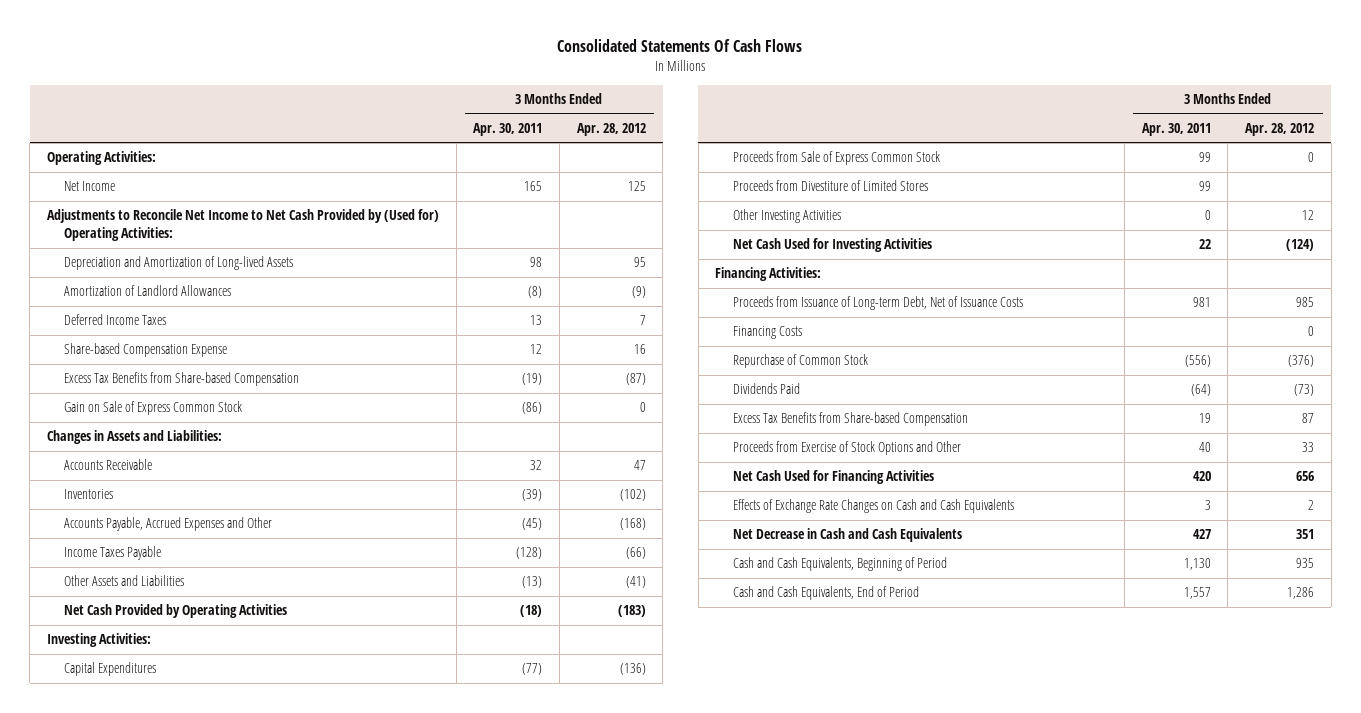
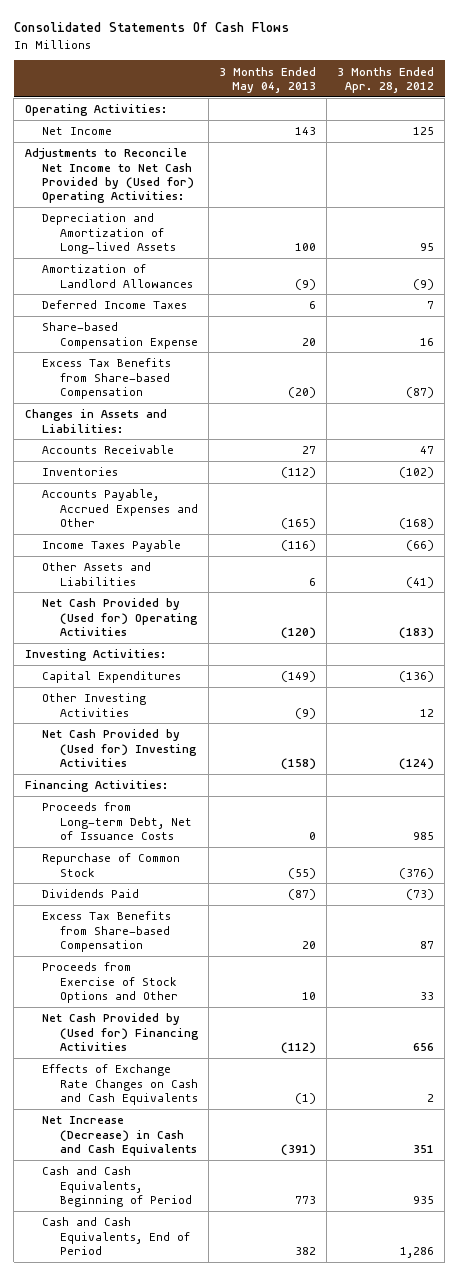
[473,122,543,136] Apr. 30, 2011 -> none
none -> [218,66,316,93] 3 Months Ended May 04, 2013
[64,401,243,416] Gain on Sale of Express Common Stock -> none
[64,604,288,619] Net Cash Provided by Operating Activities -> [42,598,198,636] Net Cash Provided by (Used for) Operating Activities
[732,151,940,166] Proceeds from Sale of Express Common Stock -> none
[732,180,928,192] Proceeds from Divestiture of Limited Stores -> none
[732,238,932,253] Net Cash Used for Investing Activities -> [42,729,197,767] Net Cash Provided by (Used for) Investing Activities
[732,326,802,340] Financing Costs -> none
[732,296,1023,311] Proceeds from Issuance of Long-term Debt, Net of Issuance Costs -> [42,802,192,840] Proceeds from Long-term Debt, Net of Issuance Costs
[732,470,934,485] Net Cash Used for Financing Activities -> [42,1013,199,1051] Net Cash Provided by (Used for) Financing Activities
[732,528,962,543] Net Decrease in Cash and Cash Equivalents -> [42,1116,197,1156] Net Increase (Decrease) in Cash and Cash Equivalents

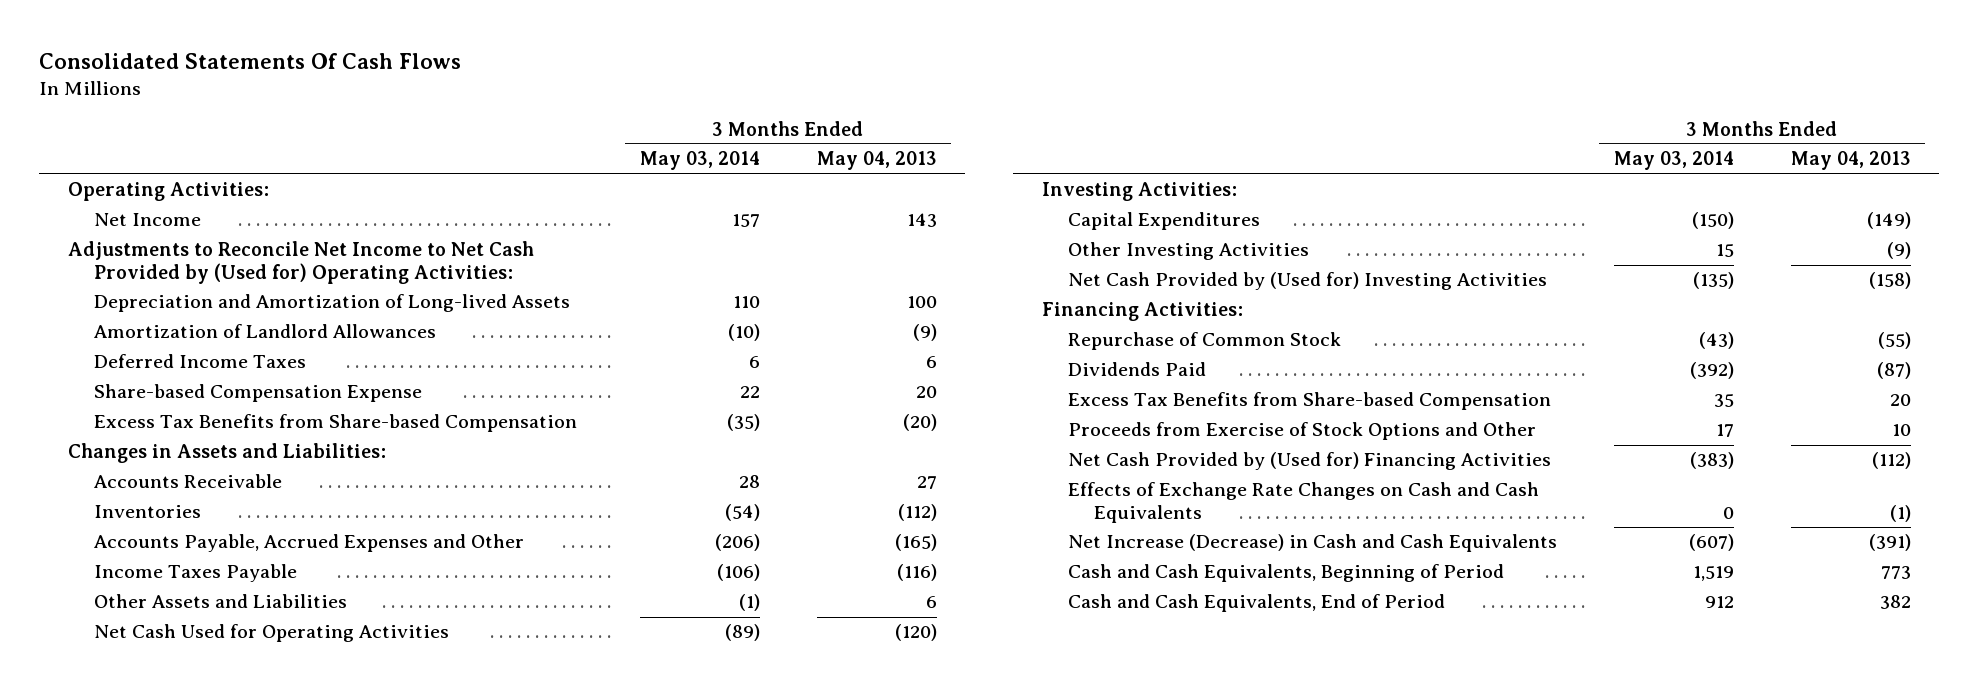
[337,66,435,93] 3 Months Ended Apr. 28, 2012 -> none
none -> [639,151,760,171] May 03, 2014
[42,598,198,636] Net Cash Provided by (Used for) Operating Activities -> [93,624,449,643] Net Cash Used for Operating Activities
[42,802,192,840] Proceeds from Long-term Debt, Net of Issuance Costs -> none

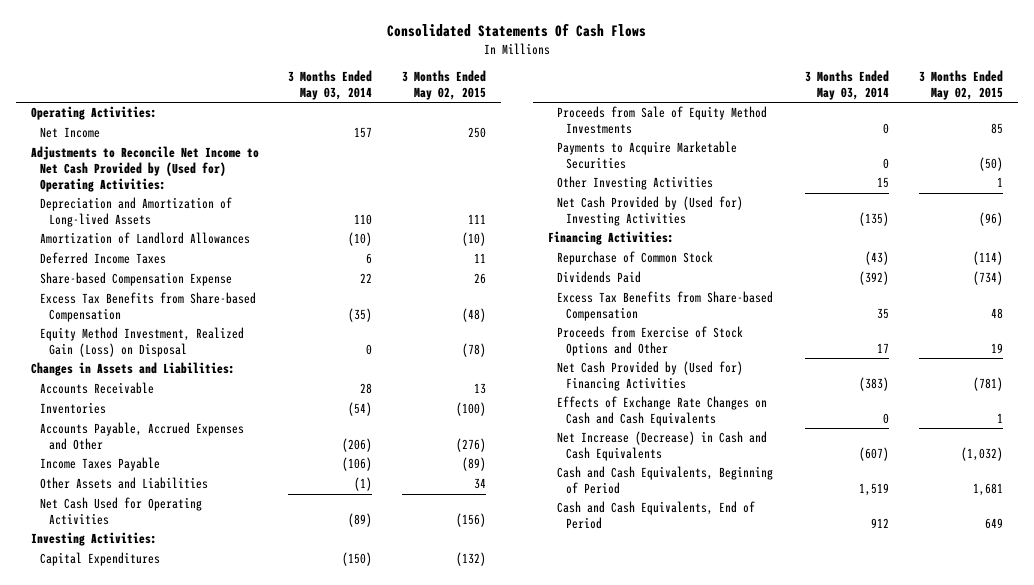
[816,151,937,171] May 04, 2013 -> none
none -> [401,70,486,100] 3 Months Ended May 02, 2015
none -> [39,327,244,358] Equity Method Investment, Realized Gain (Loss) on Disposal
none -> [557,106,768,135] Proceeds from Sale of Equity Method Investments
none -> [557,141,738,170] Payments to Acquire Marketable Securities

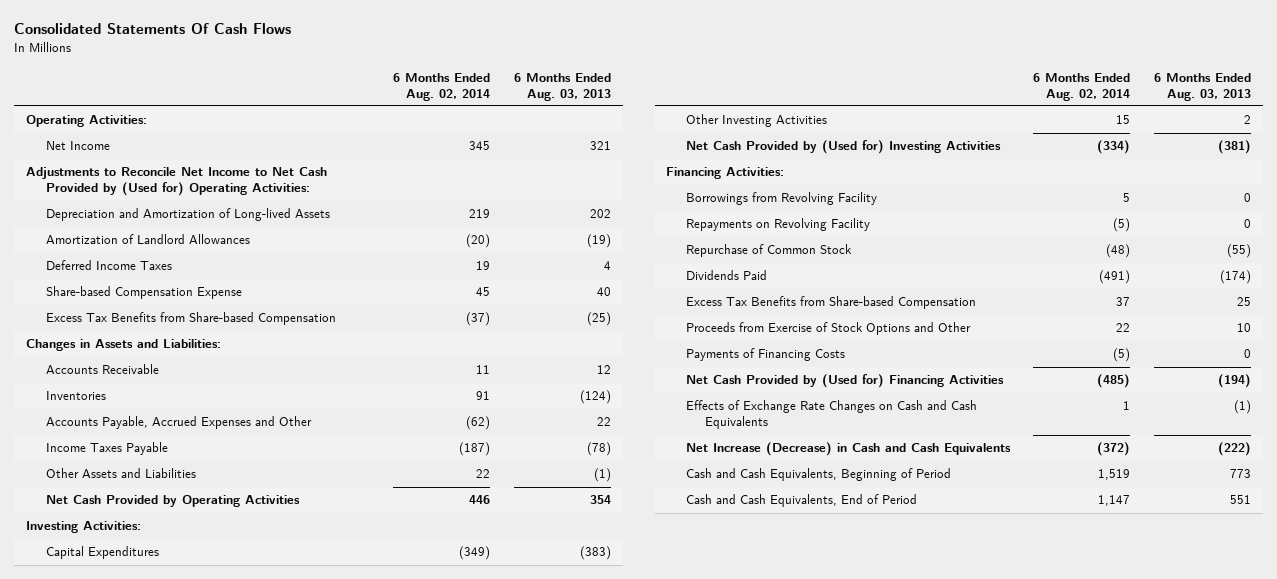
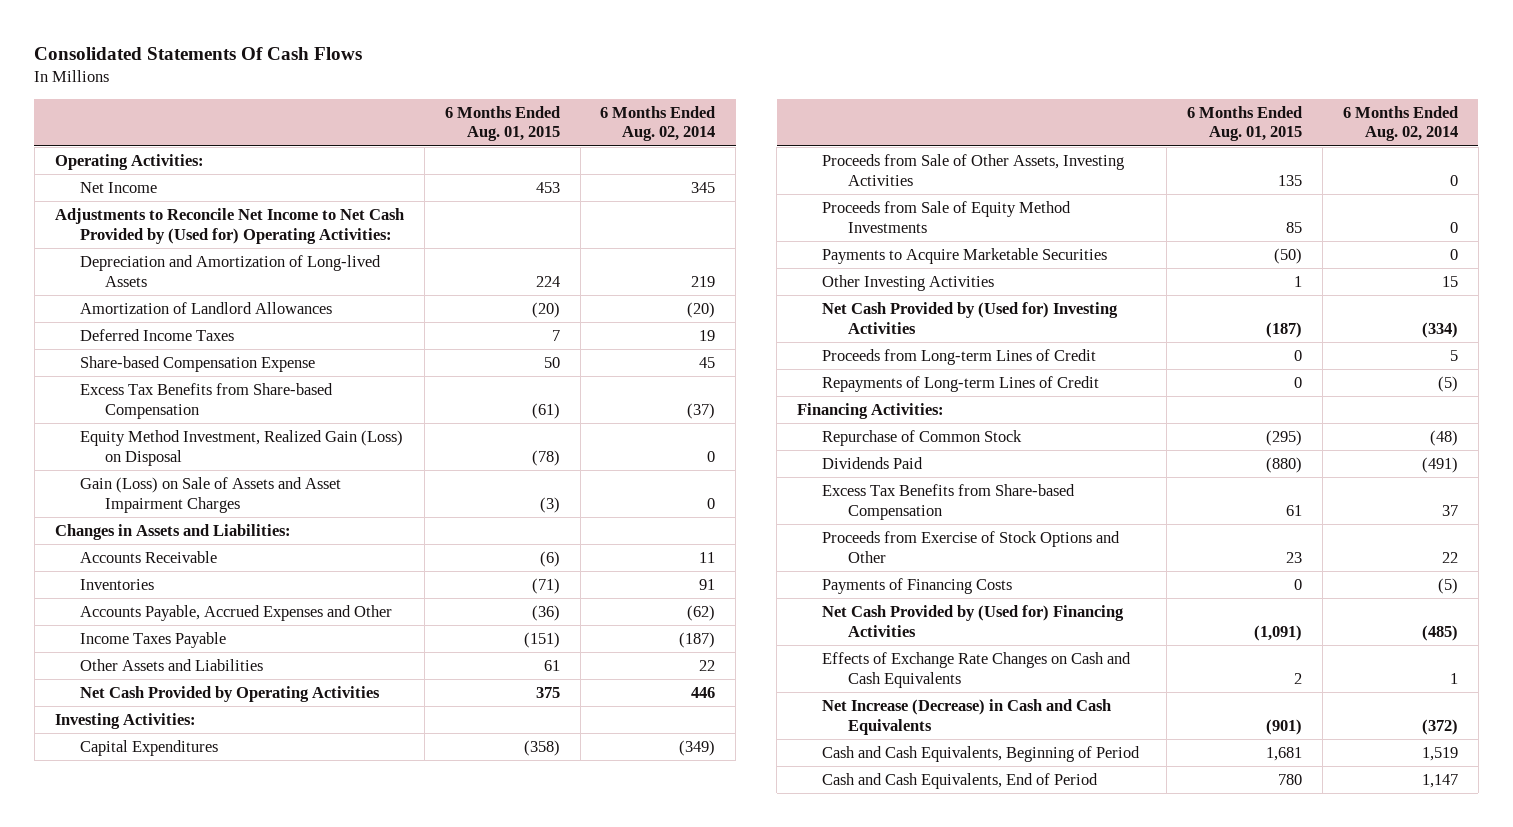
[513,72,611,101] 6 Months Ended Aug. 03, 2013 -> none
none -> [444,105,560,142] 6 Months Ended Aug. 01, 2015
none -> [80,429,404,466] Equity Method Investment, Realized Gain (Loss) on Disposal
none -> [80,476,342,513] Gain (Loss) on Sale of Assets and Asset Impairment Charges
none -> [822,153,1125,186] Proceeds from Sale of Other Assets, Investing Activities
none -> [822,200,1072,233] Proceeds from Sale of Equity Method Investments
none -> [822,247,1108,264] Payments to Acquire Marketable Securities
none -> [822,348,1097,365] Proceeds from Long-term Lines of Credit
none -> [822,375,1100,392] Repayments of Long-term Lines of Credit
[685,192,877,206] Borrowings from Revolving Facility -> none
[685,218,870,232] Repayments on Revolving Facility -> none

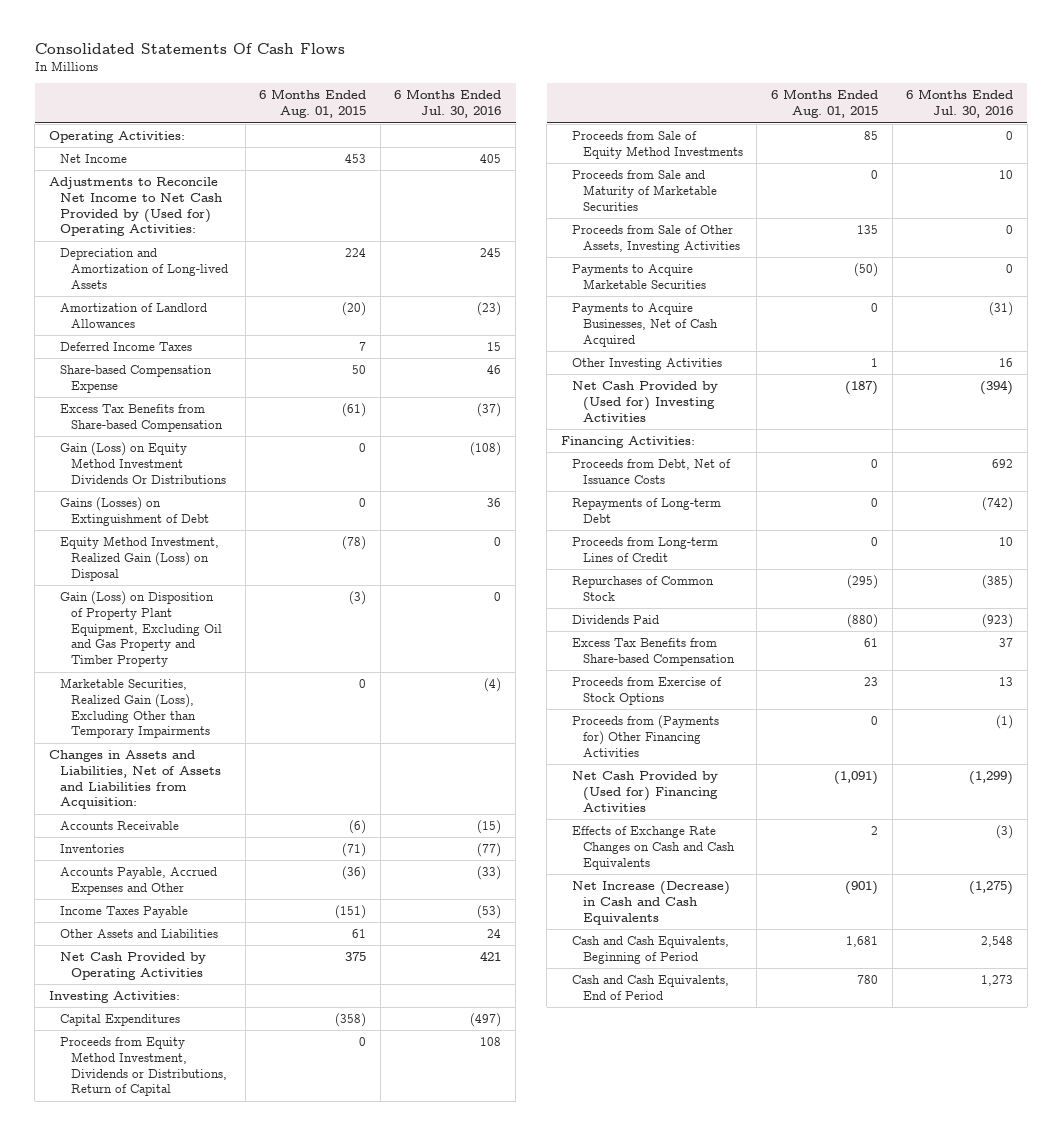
[600,105,716,142] 6 Months Ended Aug. 02, 2014 -> none
none -> [394,89,502,119] 6 Months Ended Jul. 30, 2016
none -> [59,442,226,484] Gain (Loss) on Equity Method Investment Dividends Or Distributions
none -> [59,497,209,526] Gains (Losses) on Extinguishment of Debt
[80,476,342,513] Gain (Loss) on Sale of Assets and Asset Impairment Charges -> none
none -> [59,591,222,668] Gain (Loss) on Disposition of Property Plant Equipment, Excluding Oil and Gas Property and Timber Property
none -> [59,678,210,739] Marketable Securities, Realized Gain (Loss), Excluding Other than Temporary Impairments
[54,523,291,540] Changes in Assets and Liabilities: -> [49,750,221,810] Changes in Assets and Liabilities, Net of Assets and Liabilities from Acquisition:
none -> [59,1037,227,1097] Proceeds from Equity Method Investment, Dividends or Distributions, Return of Capital
none -> [571,170,717,211] Proceeds from Sale and Maturity of Marketable Securities
[822,153,1125,186] Proceeds from Sale of Other Assets, Investing Activities -> [571,225,740,253] Proceeds from Sale of Other Assets, Investing Activities
none -> [571,303,718,347] Payments to Acquire Businesses, Net of Cash Acquired
[822,375,1100,392] Repayments of Long-term Lines of Credit -> none
none -> [571,459,731,484] Proceeds from Debt, Net of Issuance Costs
none -> [571,498,721,523] Repayments of Long-term Debt
[822,348,1097,365] Proceeds from Long-term Lines of Credit -> [571,537,718,562] Proceeds from Long-term Lines of Credit
[822,429,1023,446] Repurchase of Common Stock -> [571,576,714,601] Repurchases of Common Stock
[822,577,1013,594] Payments of Financing Costs -> none
[822,530,1121,563] Proceeds from Exercise of Stock Options and Other -> [571,677,722,705] Proceeds from Exercise of Stock Options
none -> [571,715,719,757] Proceeds from (Payments for) Other Financing Activities

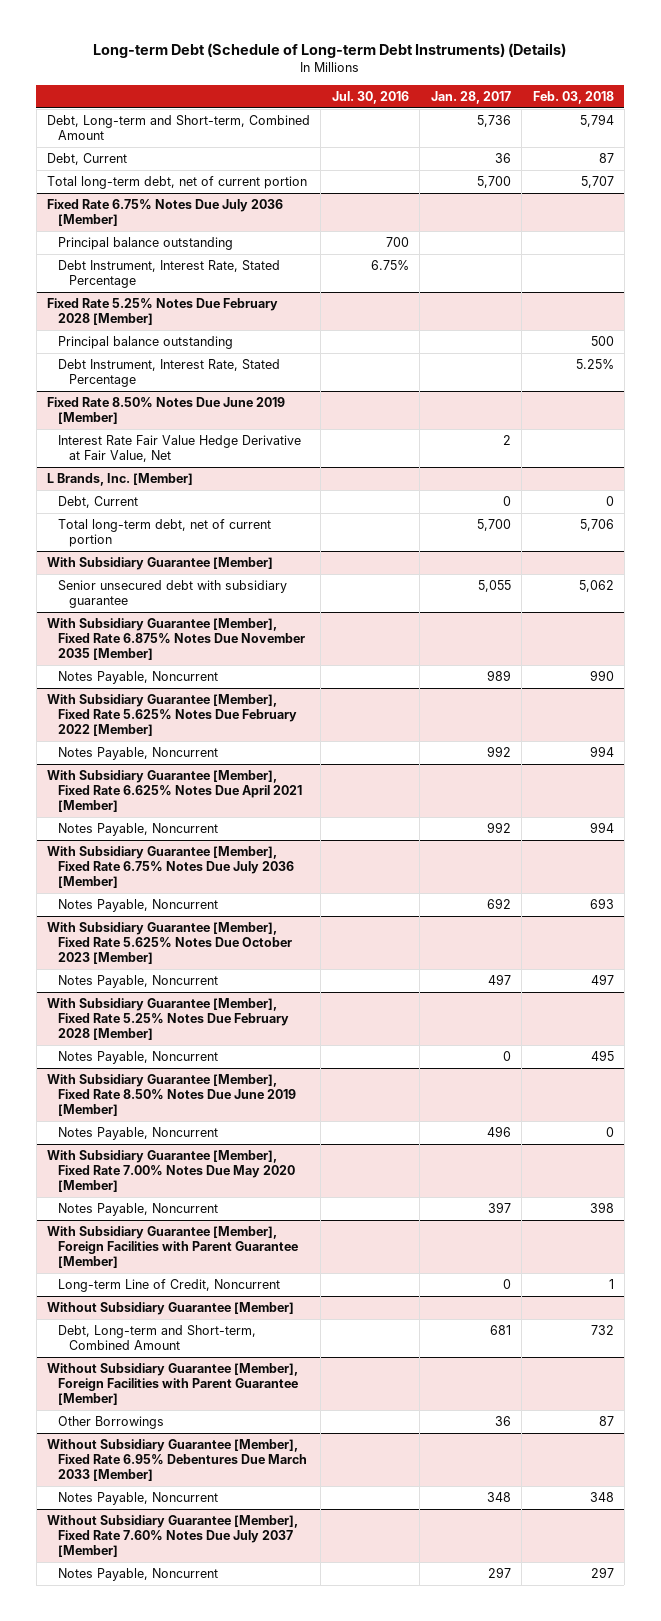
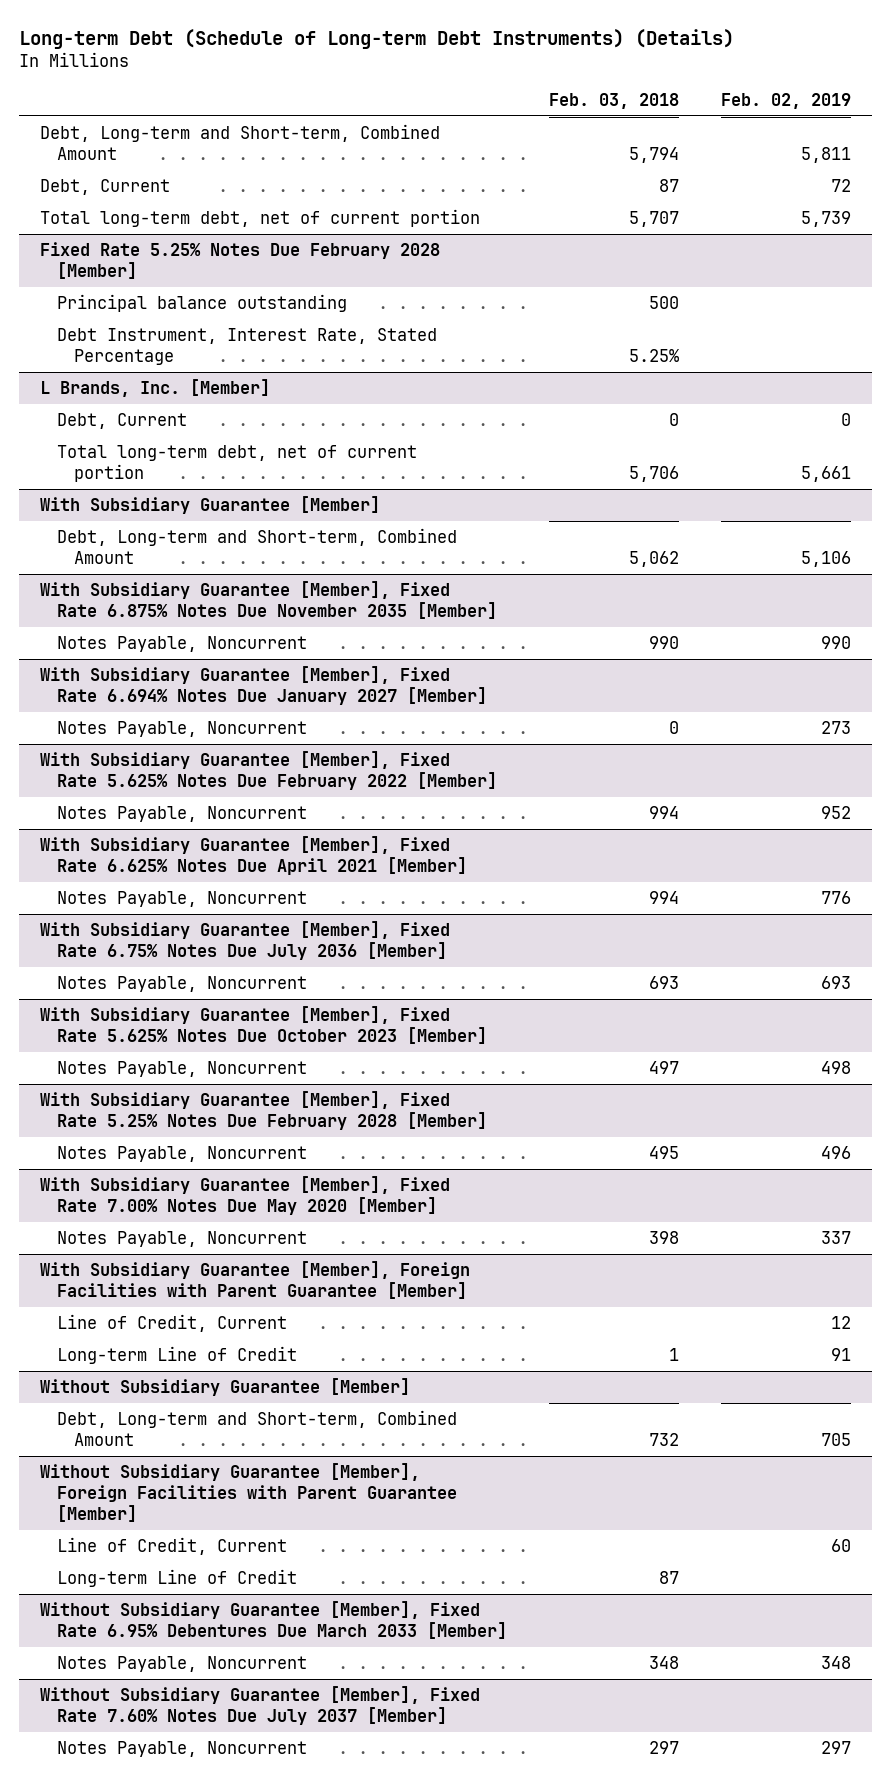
[331,90,409,104] Jul. 30, 2016 -> none
[430,90,511,104] Jan. 28, 2017 -> none
none -> [721,92,852,109] Feb. 02, 2019
[47,199,284,227] Fixed Rate 6.75% Notes Due July 2036 [Member] -> none
[57,237,233,251] Principal balance outstanding -> none
[57,260,280,289] Debt Instrument, Interest Rate, Stated Percentage -> none
[47,397,286,425] Fixed Rate 8.50% Notes Due June 2019 [Member] -> none
[57,435,301,463] Interest Rate Fair Value Hedge Derivative at Fair Value, Net -> none
[57,580,287,609] Senior unsecured debt with subsidiary guarantee -> [57,527,458,564] Debt, Long-term and Short-term, Combined Amount
none -> [40,665,488,705] With Subsidiary Guarantee [Member], Fixed Rate 6.694% Notes Due January 2027 [Member]
none -> [57,720,308,737] Notes Payable, Noncurrent
[47,1074,296,1116] With Subsidiary Guarantee [Member], Fixed Rate 8.50% Notes Due June 2019 [Member] -> none
[57,1127,218,1141] Notes Payable, Noncurrent -> none
none -> [57,1313,288,1332] Line of Credit, Current
[57,1279,280,1293] Long-term Line of Credit, Noncurrent -> [57,1345,298,1364] Long-term Line of Credit
[57,1416,164,1430] Other Borrowings -> none
none -> [57,1536,288,1555] Line of Credit, Current
none -> [57,1568,298,1587] Long-term Line of Credit

